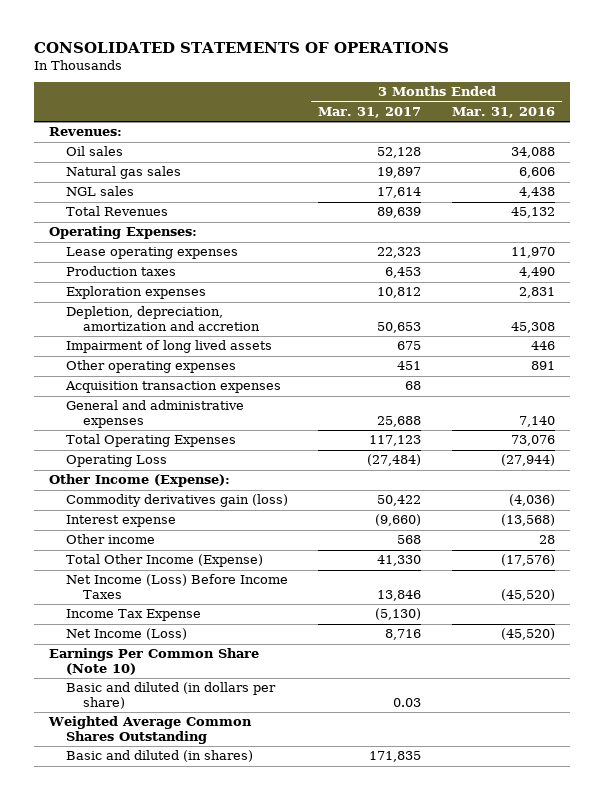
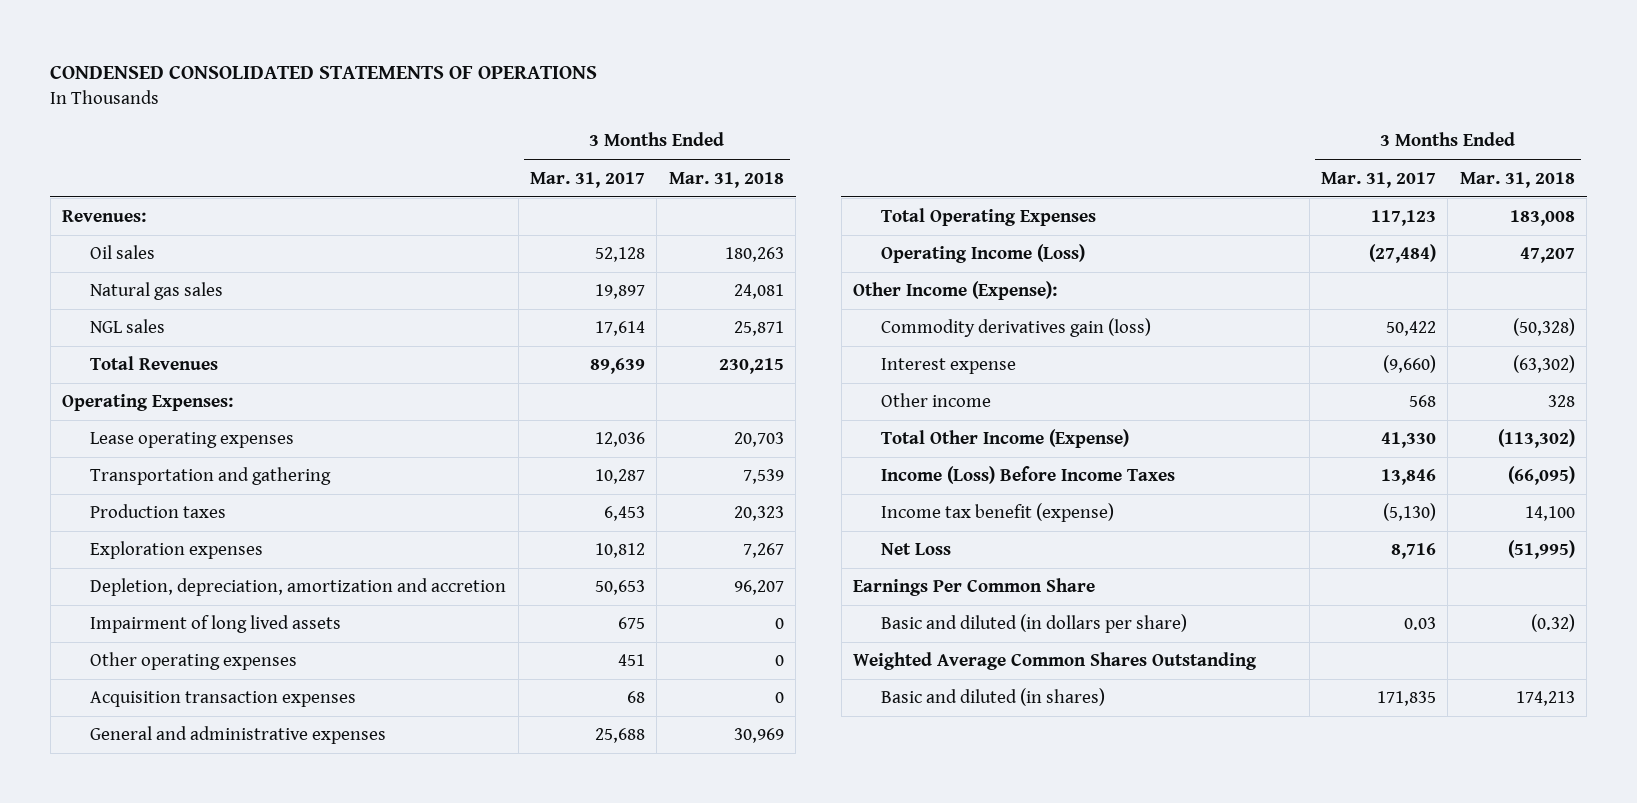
[33,41,449,53] CONSOLIDATED STATEMENTS OF OPERATIONS -> [50,66,598,80] CONDENSED CONSOLIDATED STATEMENTS OF OPERATIONS
[451,106,555,118] Mar. 31, 2016 -> none
none -> [668,171,784,188] Mar. 31, 2018
[377,247,422,259] 22,323 -> [595,432,646,448] 12,036
none -> [90,467,332,486] Transportation and gathering
[66,455,168,468] Operating Loss -> [881,244,1086,264] Operating Income (Loss)
[66,574,289,599] Net Income (Loss) Before Income Taxes -> [881,466,1176,485] Income (Loss) Before Income Taxes
[66,609,202,622] Income Tax Expense -> [881,503,1115,523] Income tax benefit (expense)
[66,628,188,641] Net Income (Loss) -> [881,543,952,556] Net Loss
[48,648,259,675] Earnings Per Common Share (Note 10) -> [853,578,1096,597] Earnings Per Common Share

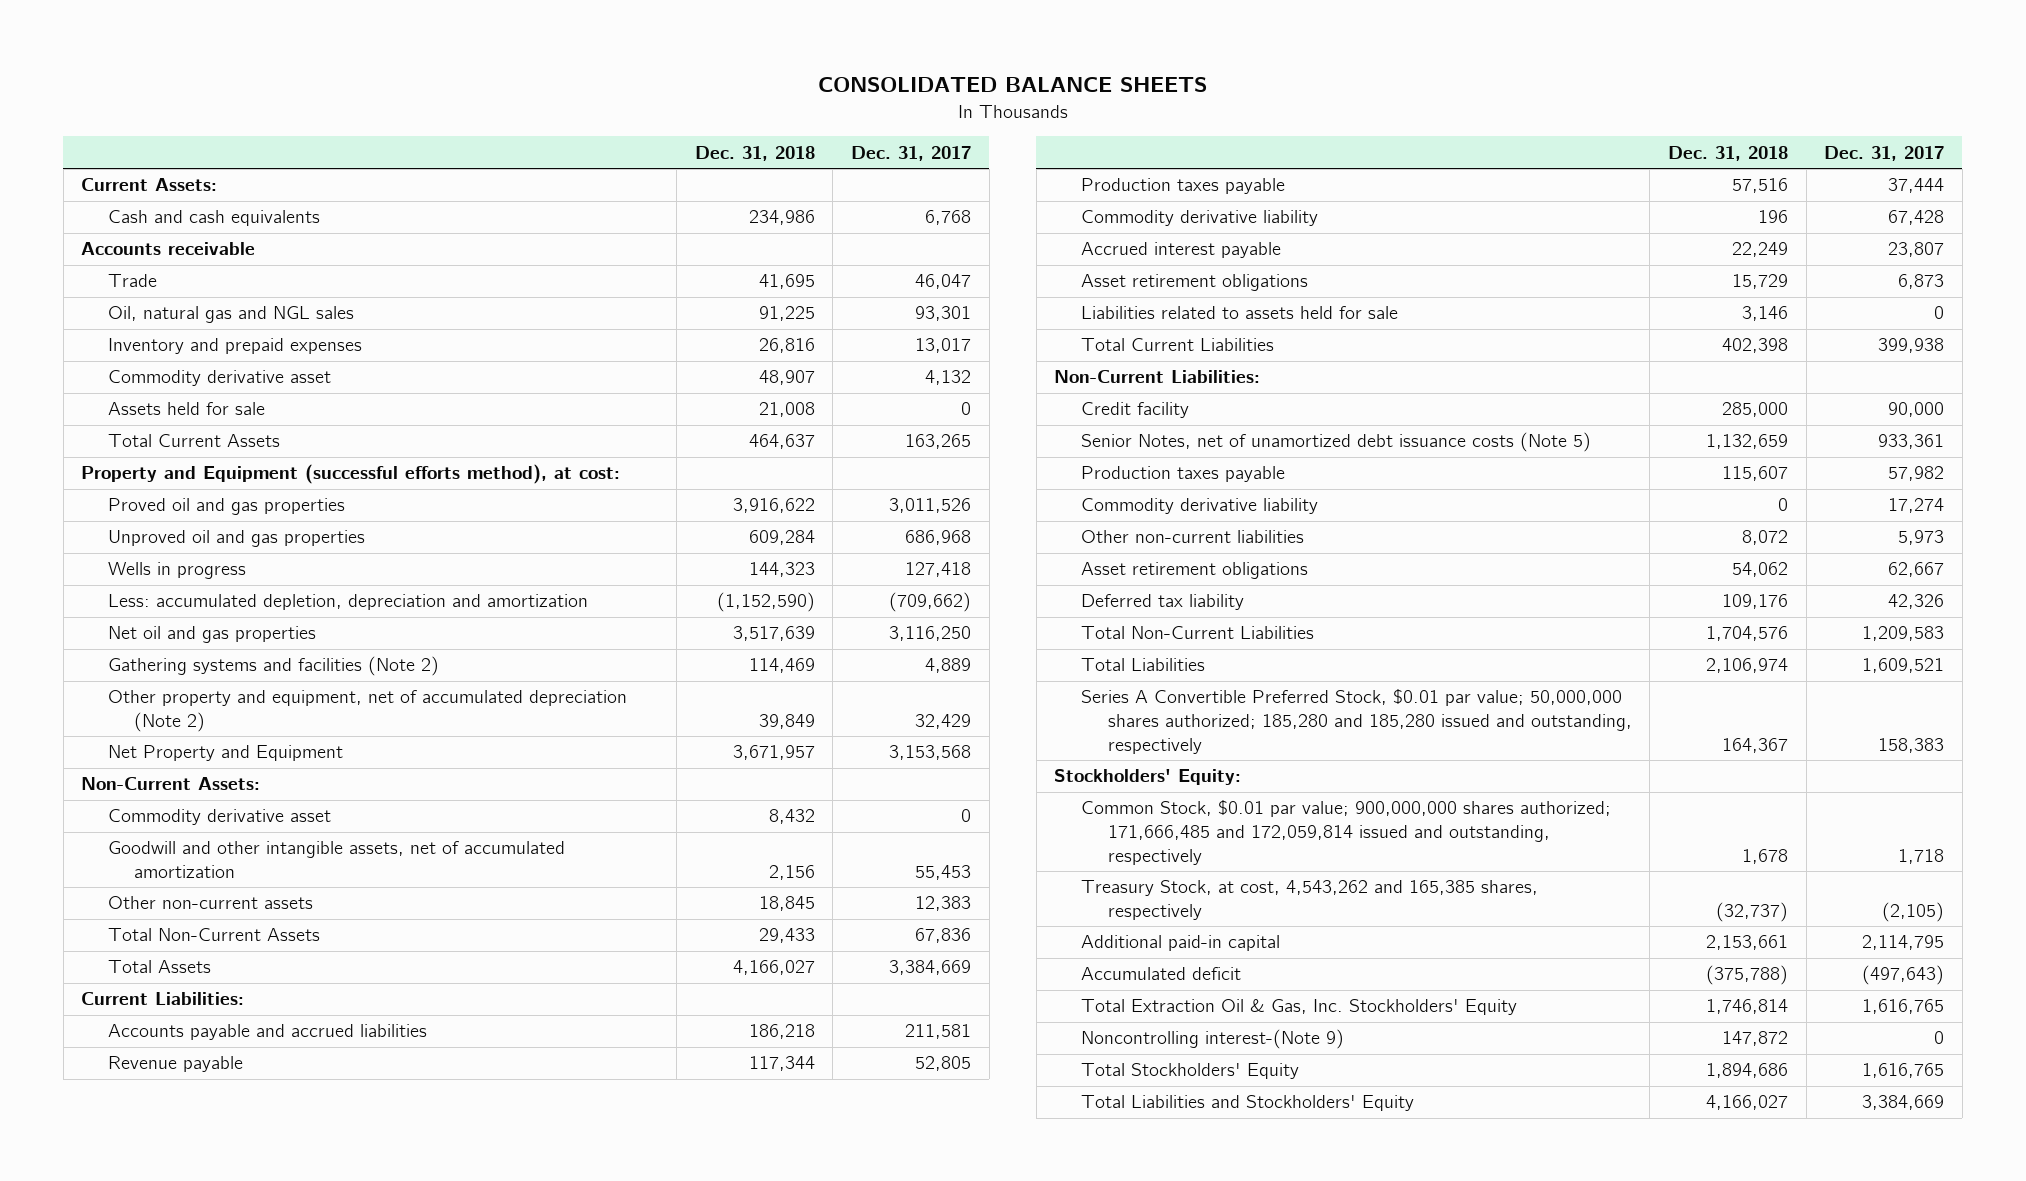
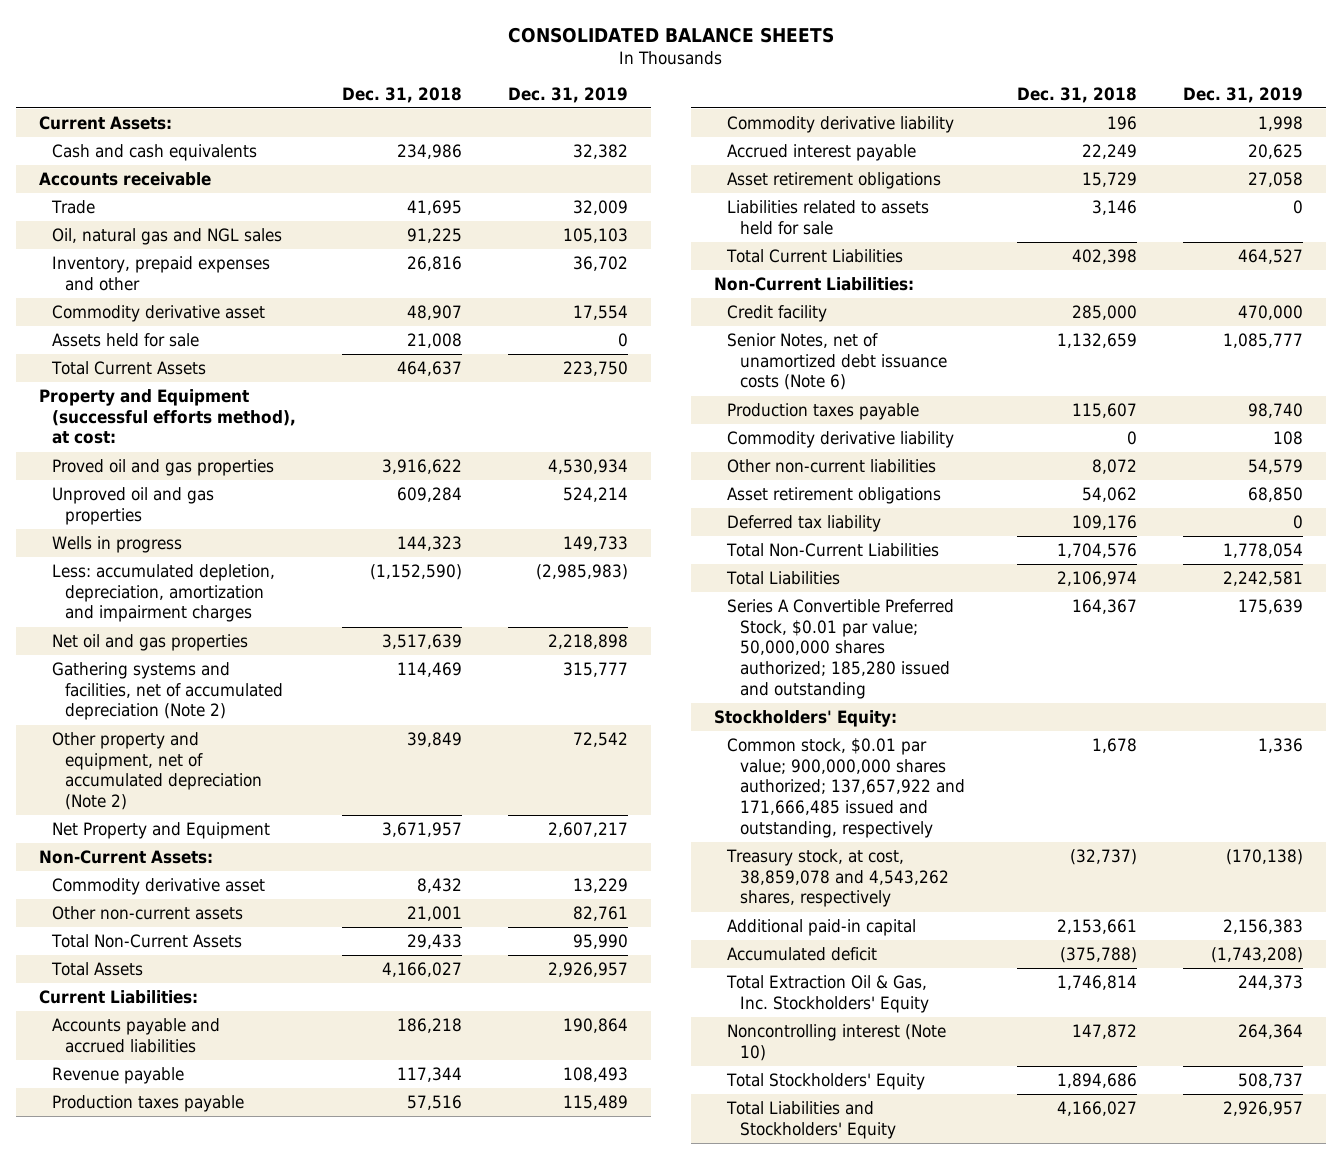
[851,145,972,161] Dec. 31, 2017 -> none
none -> [507,86,628,103] Dec. 31, 2019
[107,338,362,355] Inventory and prepaid expenses -> [51,255,270,291] Inventory, prepaid expenses and other
[107,594,588,611] Less: accumulated depletion, depreciation and amortization -> [51,563,275,623] Less: accumulated depletion, depreciation, amortization and impairment charges
[107,656,439,677] Gathering systems and facilities (Note 2) -> [51,661,283,721] Gathering systems and facilities, net of accumulated depreciation (Note 2)
[107,841,565,878] Goodwill and other intangible assets, net of accumulated amortization -> none
[758,896,815,912] 18,845 -> [406,905,462,921] 21,001
[1081,432,1592,453] Senior Notes, net of unamortized debt issuance costs (Note 5) -> [726,332,947,391] Senior Notes, net of unamortized debt issuance costs (Note 6)
[1081,689,1632,754] Series A Convertible Preferred Stock, $0.01 par value; 50,000,000 shares authorized; 185,280 and 185,280 issued and outstanding, respectively -> [726,598,954,699] Series A Convertible Preferred Stock, $0.01 par value; 50,000,000 shares authorized; 185,280 issued and outstanding
[1081,800,1612,865] Common Stock, $0.01 par value; 900,000,000 shares authorized; 171,666,485 and 172,059,814 issued and outstanding, respectively -> [726,737,965,838] Common stock, $0.01 par value; 900,000,000 shares authorized; 137,657,922 and 171,666,485 issued and outstanding, respectively
[1081,880,1539,920] Treasury Stock, at cost, 4,543,262 and 165,385 shares, respectively -> [725,848,949,908] Treasury stock, at cost, 38,859,078 and 4,543,262 shares, respectively
[1081,1029,1345,1050] Noncontrolling interest-(Note 9) -> [726,1023,946,1061] Noncontrolling interest (Note 10)

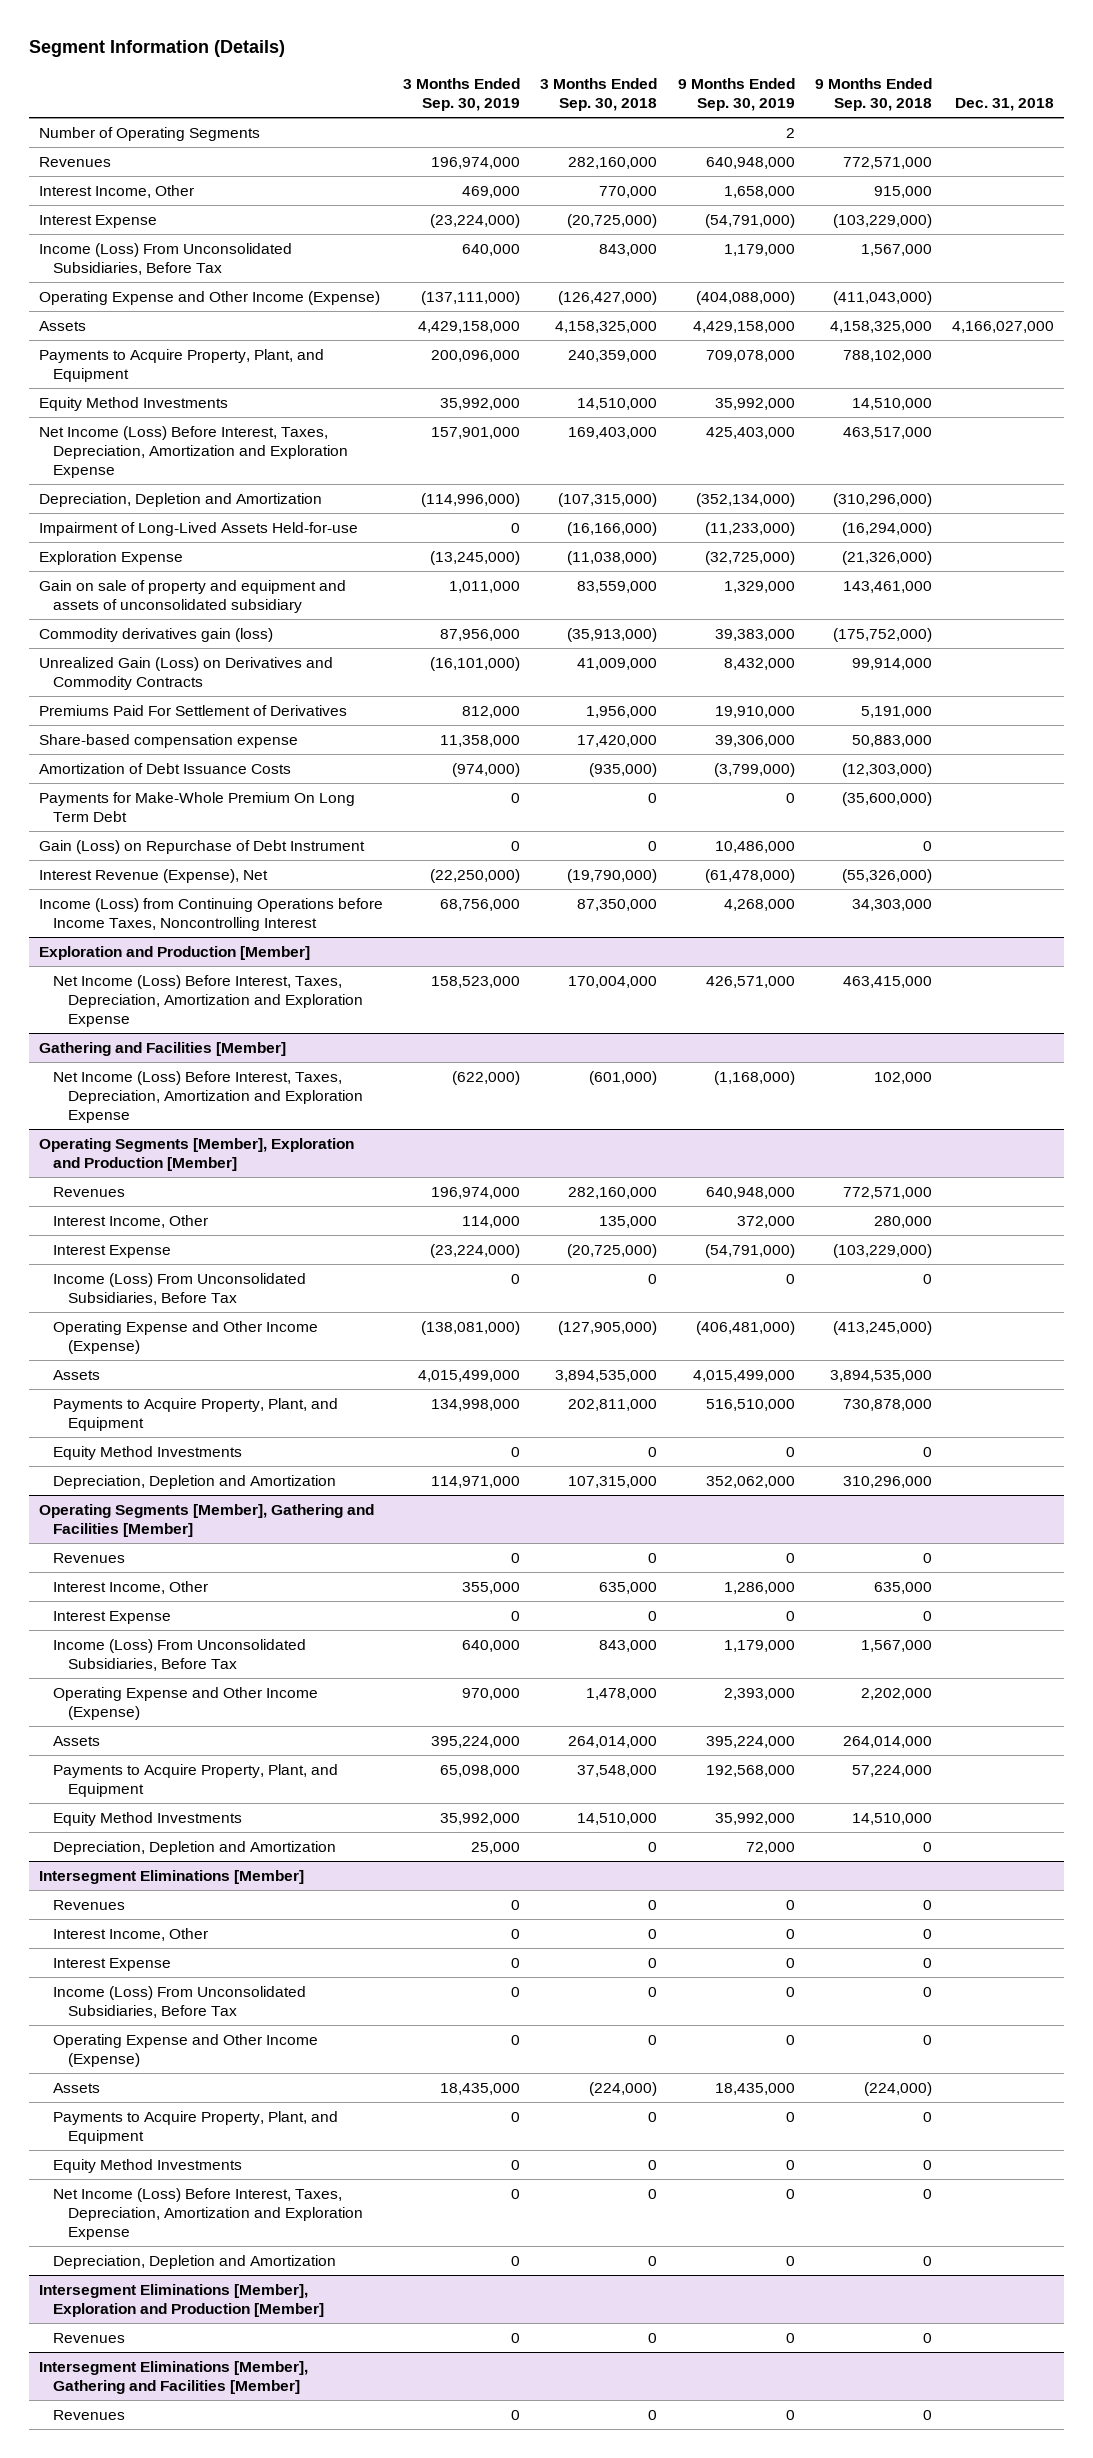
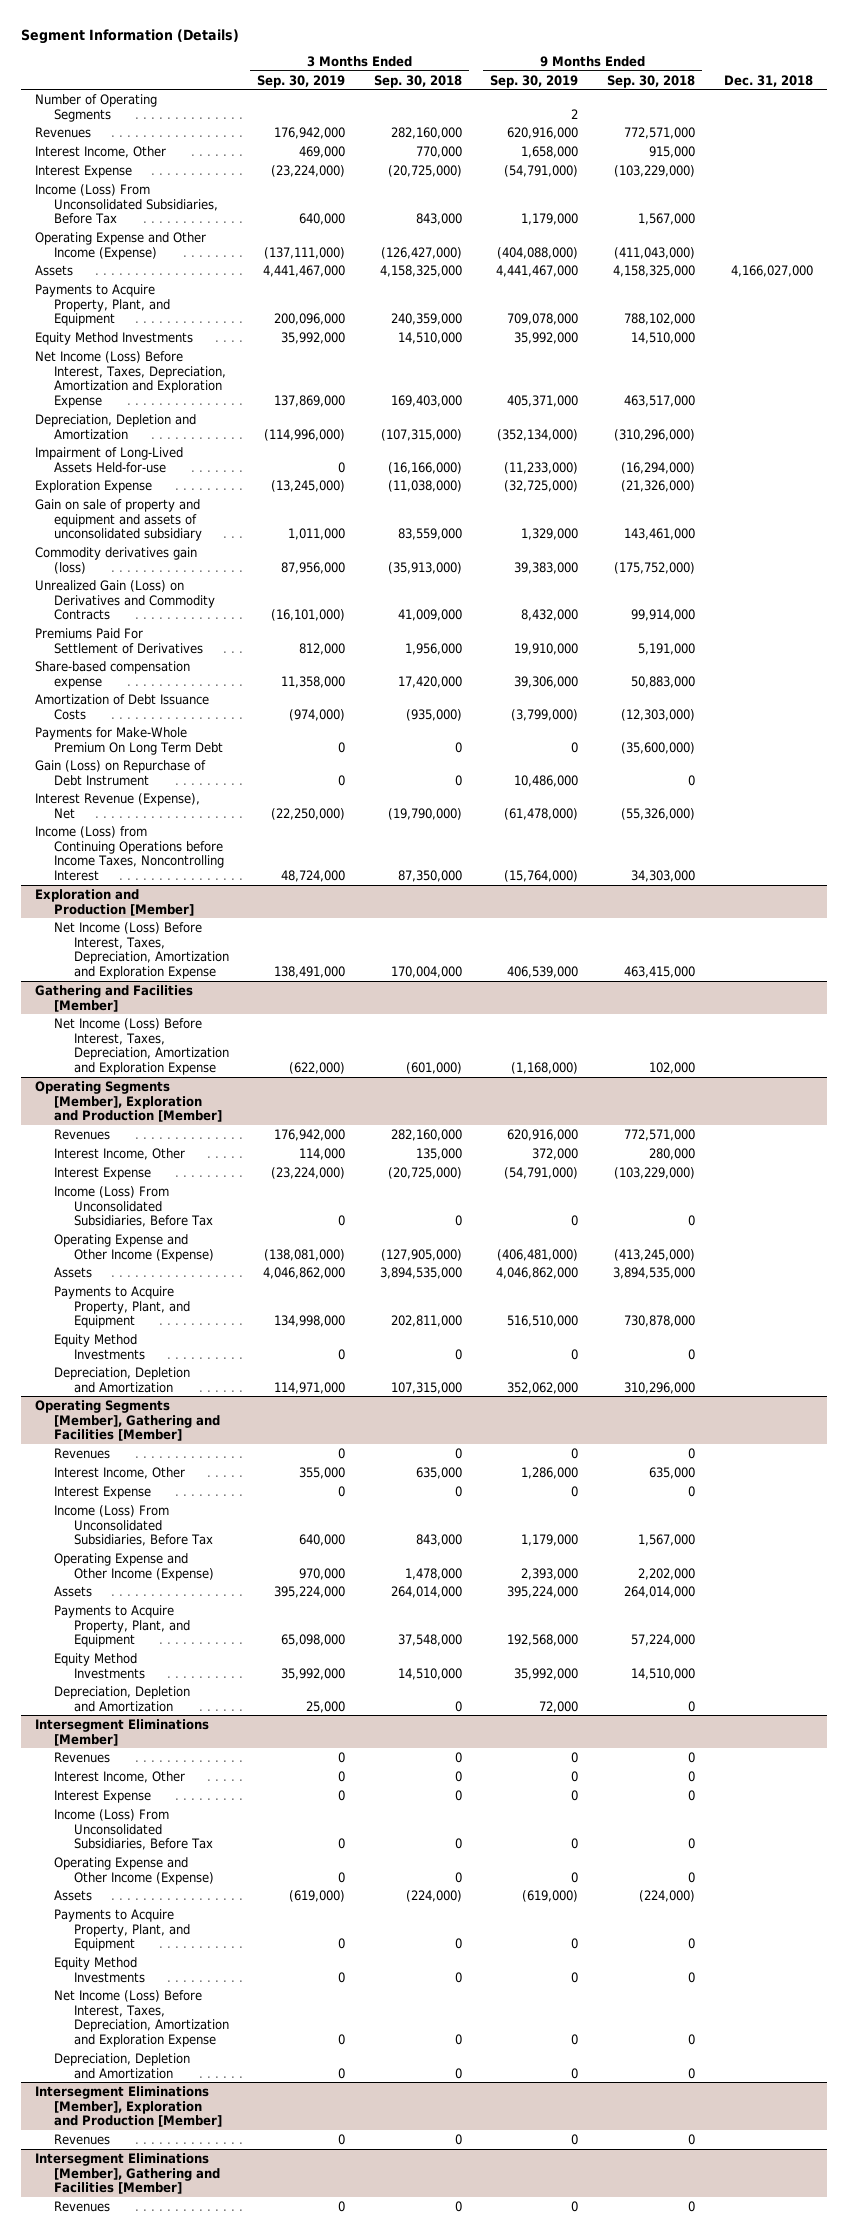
[431,157,521,170] 196,974,000 -> [274,126,346,139] 176,942,000
[705,157,795,170] 640,948,000 -> [507,126,579,139] 620,916,000
[418,321,521,334] 4,429,158,000 -> [263,264,346,277] 4,441,467,000
[692,321,795,334] 4,429,158,000 -> [496,264,579,277] 4,441,467,000
[431,427,521,440] 157,901,000 -> [274,395,346,408] 137,869,000
[705,427,795,440] 425,403,000 -> [507,395,579,408] 405,371,000
[440,899,521,912] 68,756,000 -> [281,870,346,883] 48,724,000
[723,899,795,912] 4,268,000 -> [504,870,579,883] (15,764,000)
[431,976,521,989] 158,523,000 -> [274,966,346,979] 138,491,000
[705,976,795,989] 426,571,000 -> [507,966,579,979] 406,539,000
[431,1187,521,1200] 196,974,000 -> [274,1128,346,1141] 176,942,000
[705,1187,795,1200] 640,948,000 -> [507,1128,579,1141] 620,916,000
[418,1370,521,1383] 4,015,499,000 -> [263,1266,346,1279] 4,046,862,000
[692,1370,795,1383] 4,015,499,000 -> [496,1266,579,1279] 4,046,862,000
[440,2083,521,2096] 18,435,000 -> [289,1889,346,1902] (619,000)
[714,2083,795,2096] 18,435,000 -> [522,1889,579,1902] (619,000)

